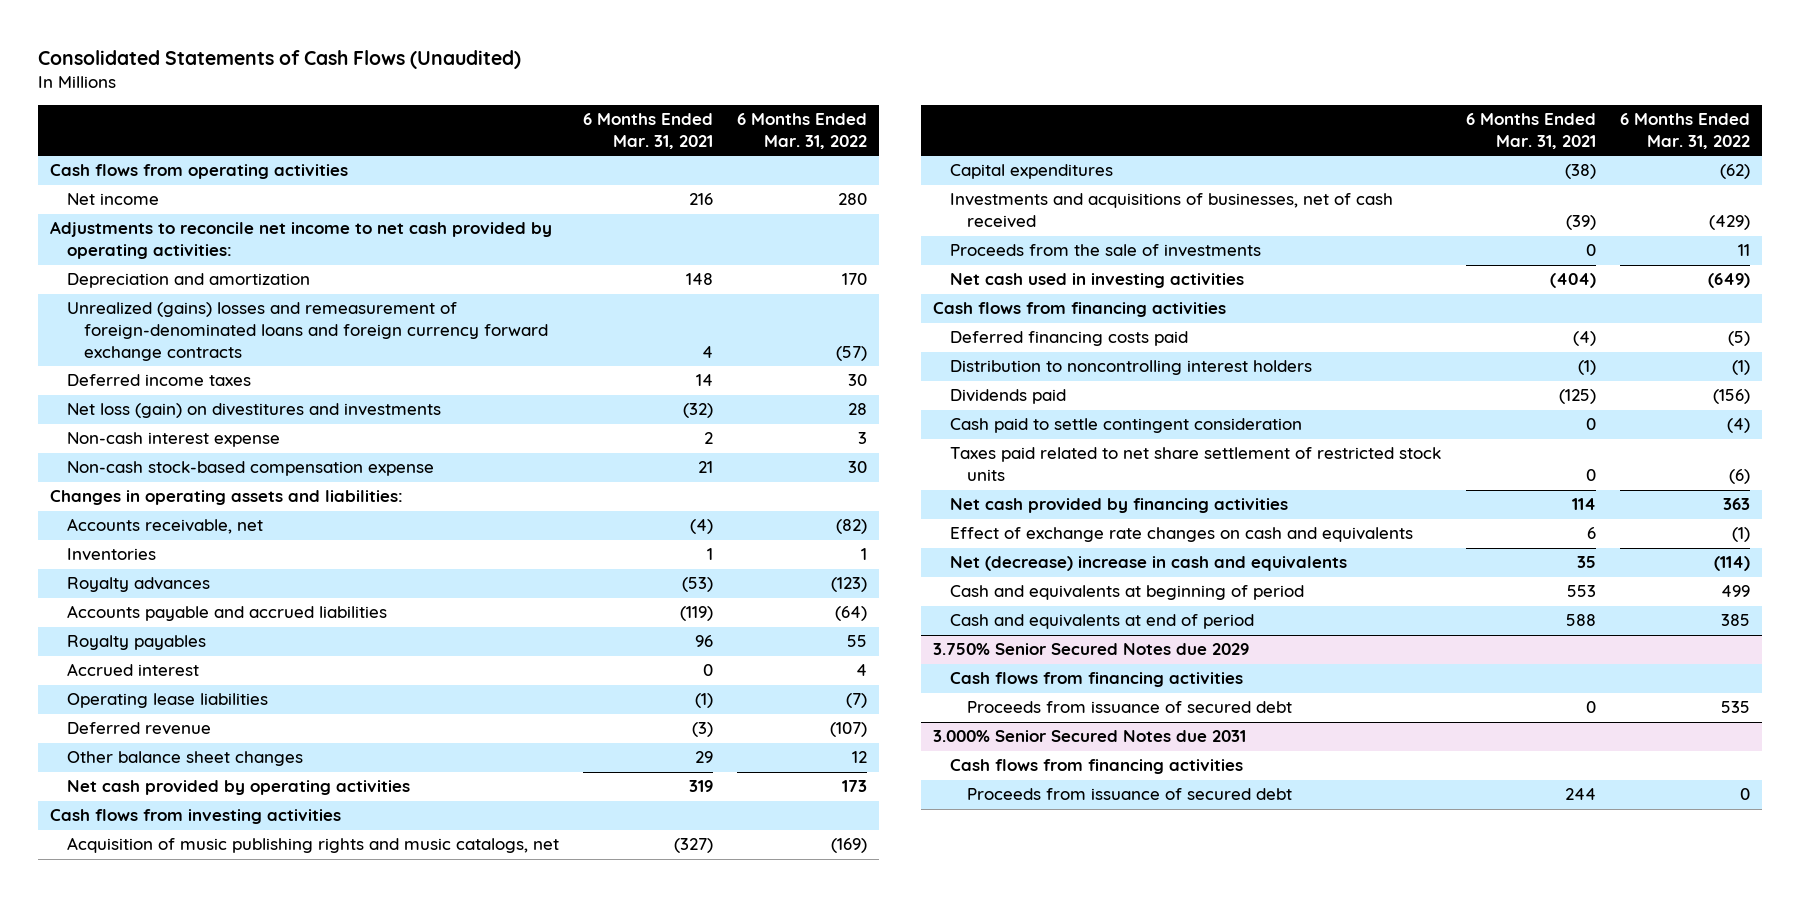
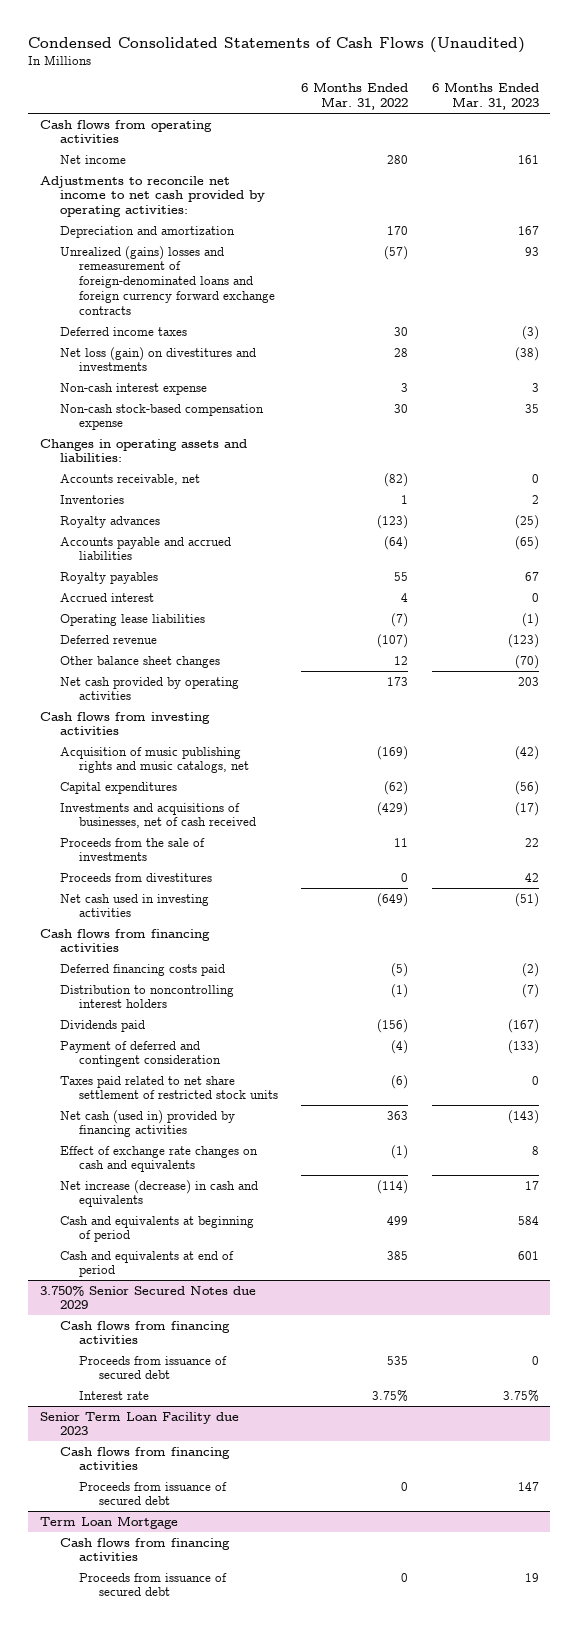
[38,49,522,69] Consolidated Statements of Cash Flows (Unaudited) -> [28,36,526,53] Condensed Consolidated Statements of Cash Flows (Unaudited)
[583,113,714,150] 6 Months Ended Mar. 31, 2021 -> none
none -> [431,82,539,111] 6 Months Ended Mar. 31, 2023
none -> [59,872,212,882] Proceeds from divestitures
[950,418,1303,434] Cash paid to settle contingent consideration -> [59,1040,222,1068] Payment of deferred and contingent consideration
[950,498,1289,514] Net cash provided by financing activities -> [59,1109,235,1138] Net cash (used in) provided by financing activities
[950,556,1348,572] Net (decrease) increase in cash and equivalents -> [59,1179,258,1208] Net increase (decrease) in cash and equivalents
[933,730,1247,743] 3.000% Senior Secured Notes due 2031 -> none
none -> [79,1390,150,1400] Interest rate
none -> [39,1411,239,1436] Senior Term Loan Facility due 2023
none -> [39,1515,178,1529] Term Loan Mortgage
none -> [59,1537,230,1562] Cash flows from financing activities
none -> [79,1572,228,1597] Proceeds from issuance of secured debt

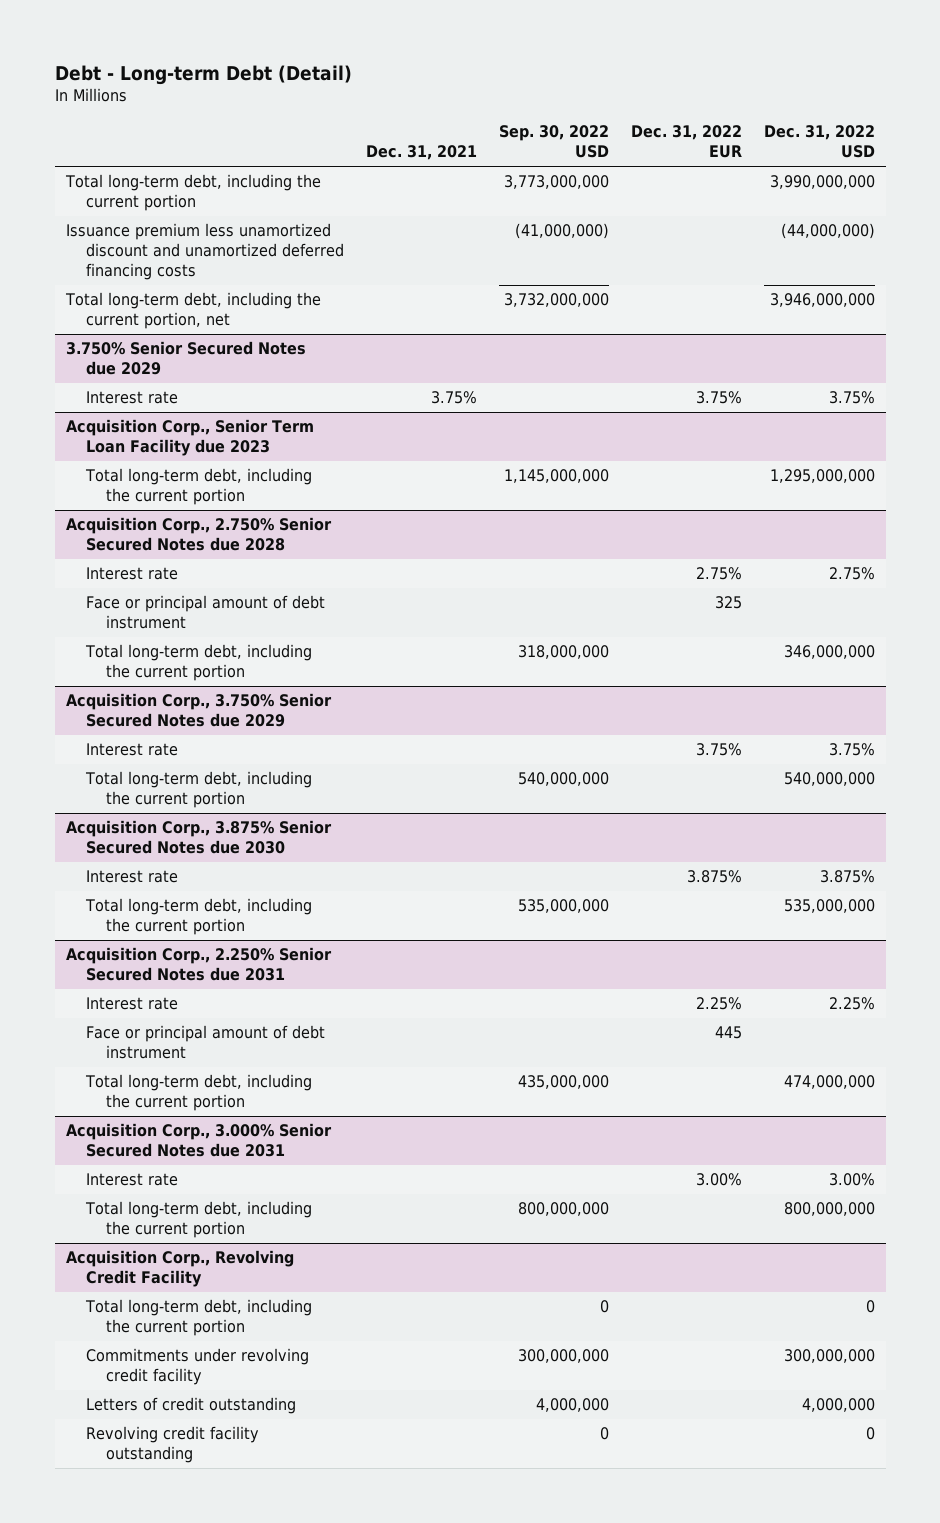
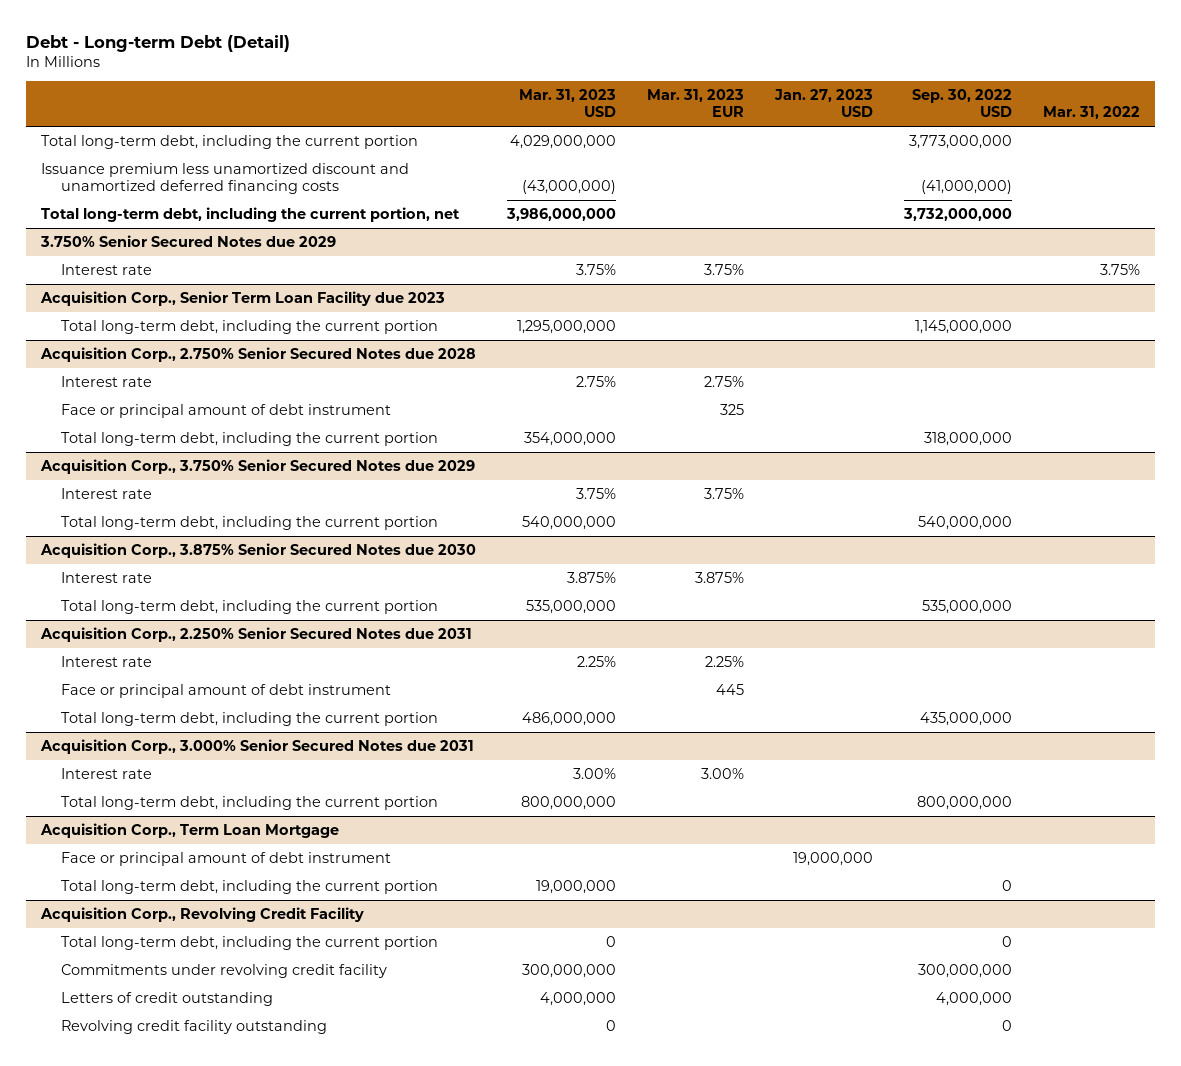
[365,145,477,161] Dec. 31, 2021 -> none
[630,125,742,159] Dec. 31, 2022 EUR -> none
[763,125,875,159] Dec. 31, 2022 USD -> none
none -> [518,89,616,118] Mar. 31, 2023 USD
none -> [646,89,744,118] Mar. 31, 2023 EUR
none -> [773,89,873,118] Jan. 27, 2023 USD
none -> [1042,106,1140,120] Mar. 31, 2022
none -> [40,822,340,838] Acquisition Corp., Term Loan Mortgage
none -> [61,851,392,866] Face or principal amount of debt instrument
none -> [61,879,439,894] Total long-term debt, including the current portion

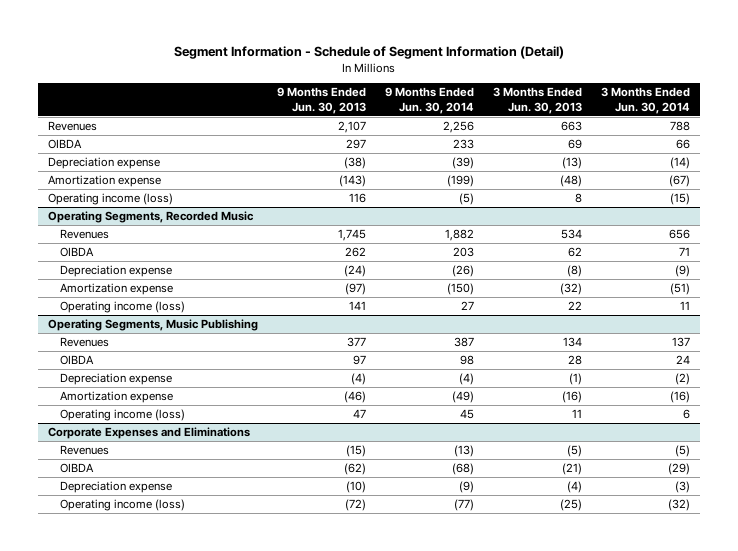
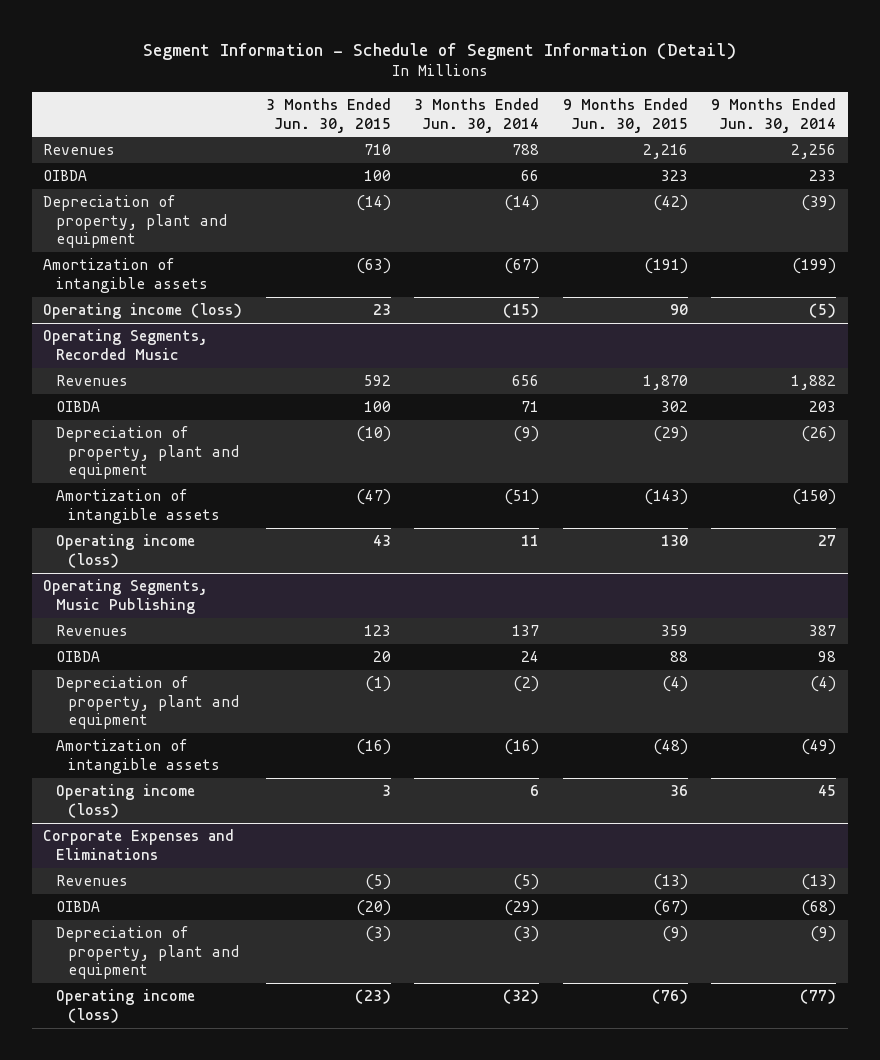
[276,87,366,114] 9 Months Ended Jun. 30, 2013 -> none
[492,87,582,114] 3 Months Ended Jun. 30, 2013 -> none
none -> [265,98,391,133] 3 Months Ended Jun. 30, 2015
none -> [562,98,688,133] 9 Months Ended Jun. 30, 2015
[47,157,160,170] Depreciation expense -> [43,195,227,249] Depreciation of property, plant and equipment
[47,175,161,188] Amortization expense -> [43,258,208,293] Amortization of intangible assets
[59,265,172,278] Depreciation expense -> [55,426,240,480] Depreciation of property, plant and equipment
[59,283,173,296] Amortization expense -> [55,489,221,524] Amortization of intangible assets
[59,373,172,386] Depreciation expense -> none
none -> [55,676,240,730] Depreciation of property, plant and equipment
[59,391,173,404] Amortization expense -> [55,739,221,774] Amortization of intangible assets
[59,481,172,494] Depreciation expense -> none
none -> [55,926,240,980] Depreciation of property, plant and equipment

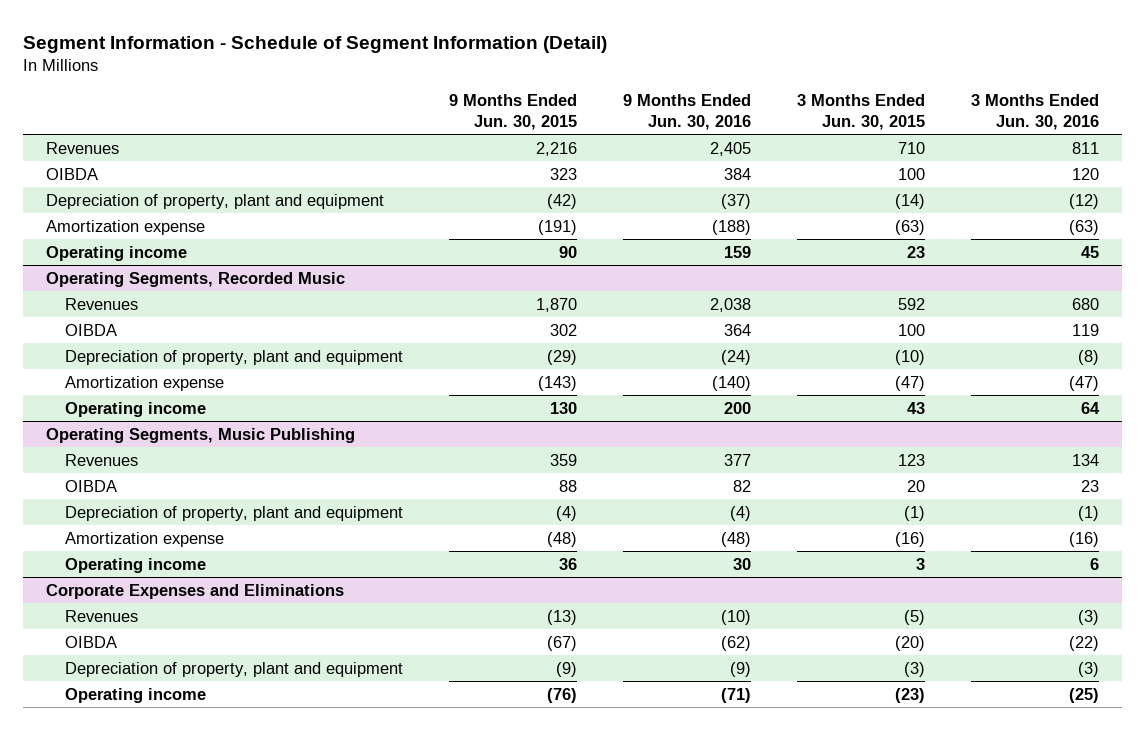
[414,98,540,133] 3 Months Ended Jun. 30, 2014 -> none
[711,98,837,133] 9 Months Ended Jun. 30, 2014 -> none
none -> [622,94,751,130] 9 Months Ended Jun. 30, 2016
none -> [970,94,1099,130] 3 Months Ended Jun. 30, 2016
[43,258,208,293] Amortization of intangible assets -> [46,219,206,235] Amortization expense
[43,303,243,320] Operating income (loss) -> [46,245,188,261] Operating income
[55,489,221,524] Amortization of intangible assets -> [64,375,224,391] Amortization expense
[55,534,195,568] Operating income (loss) -> [64,401,206,417] Operating income
[55,739,221,774] Amortization of intangible assets -> [64,531,224,547] Amortization expense
[55,784,195,818] Operating income (loss) -> [64,557,206,573] Operating income
[55,989,195,1023] Operating income (loss) -> [64,687,206,703] Operating income

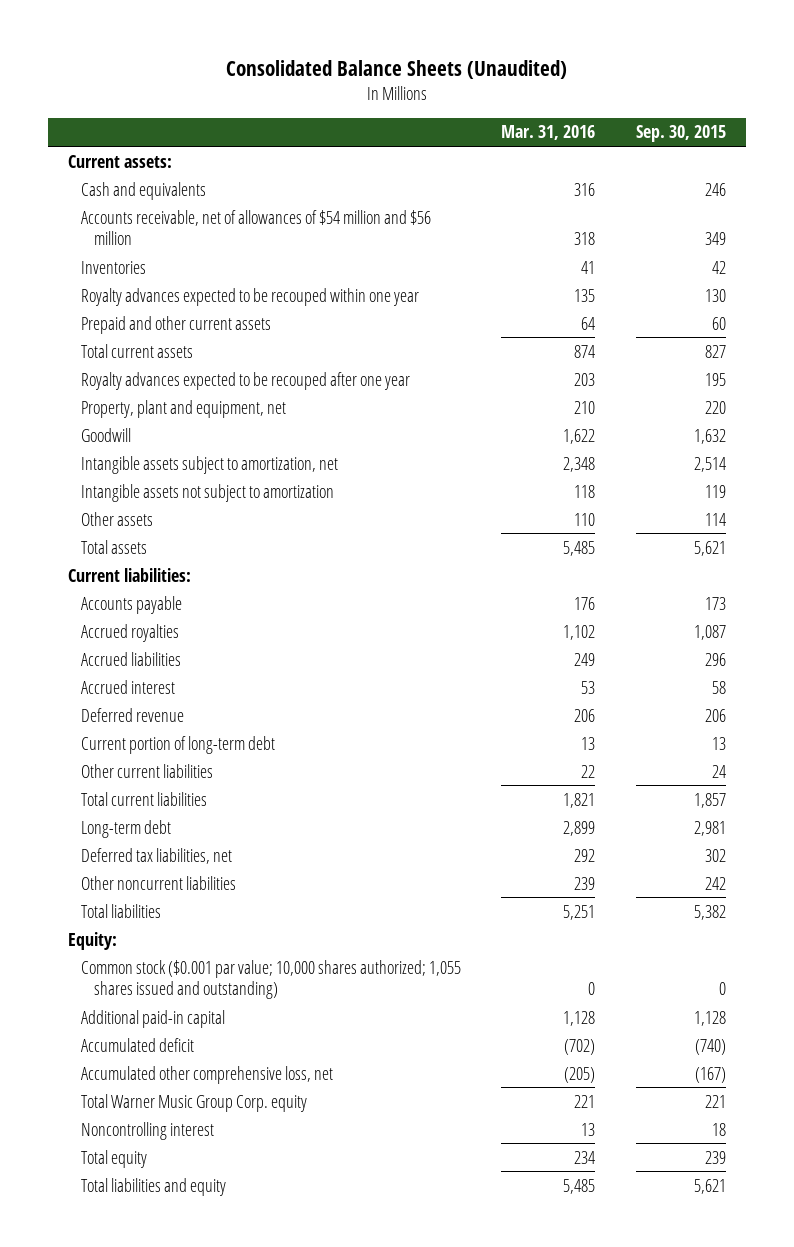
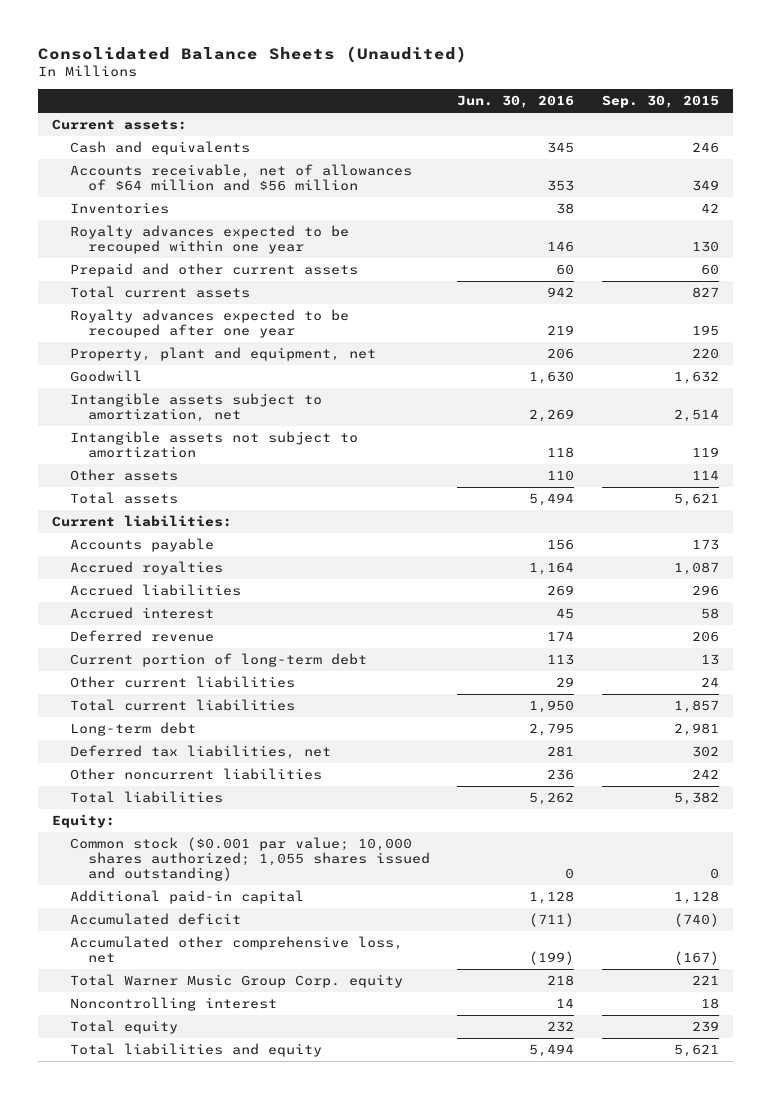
[501,125,596,141] Mar. 31, 2016 -> none
none -> [457,95,575,109] Jun. 30, 2016
[81,209,432,245] Accounts receivable, net of allowances of $54 million and $56 million -> [69,164,412,192] Accounts receivable, net of allowances of $64 million and $56 million

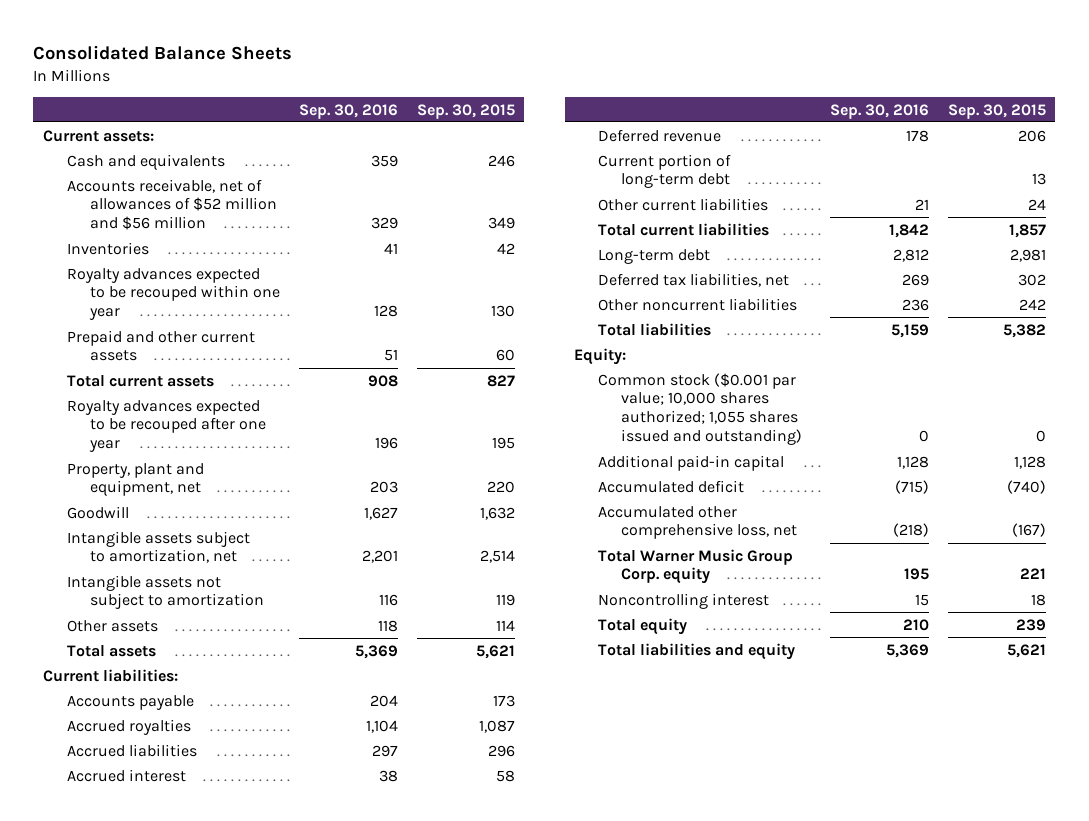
[38,45,468,63] Consolidated Balance Sheets (Unaudited) -> [33,44,293,60] Consolidated Balance Sheets
[457,95,575,109] Jun. 30, 2016 -> none
none -> [298,103,398,119] Sep. 30, 2016
[69,164,412,192] Accounts receivable, net of allowances of $64 million and $56 million -> [66,178,278,231] Accounts receivable, net of allowances of $52 million and $56 million

